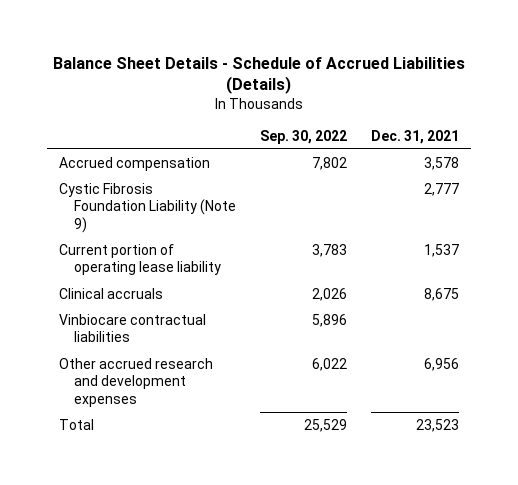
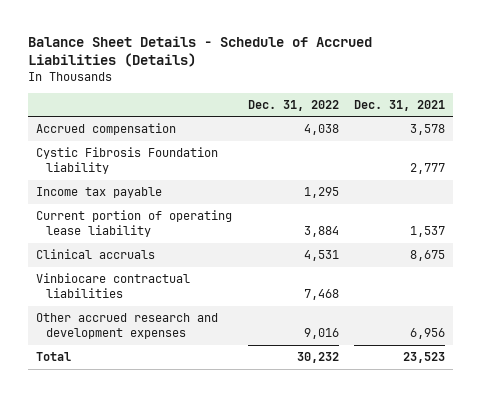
[259,129,347,144] Sep. 30, 2022 -> none
none -> [247,99,339,111] Dec. 31, 2022
[59,182,236,233] Cystic Fibrosis Foundation Liability (Note 9) -> [36,147,219,175] Cystic Fibrosis Foundation liability
none -> [36,187,163,199] Income tax payable

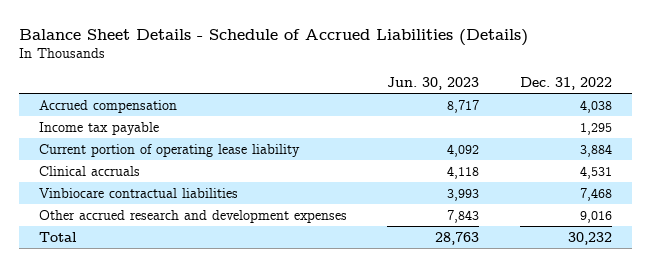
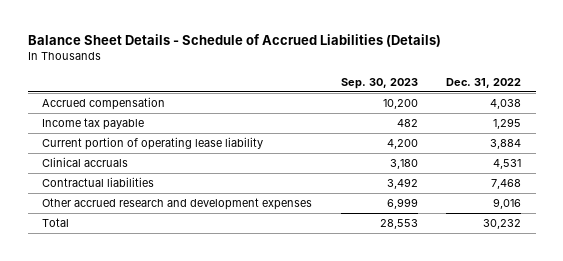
[387,77,480,91] Jun. 30, 2023 -> none
none -> [340,77,418,89] Sep. 30, 2023
[38,187,238,198] Vinbiocare contractual liabilities -> [42,177,155,188] Contractual liabilities

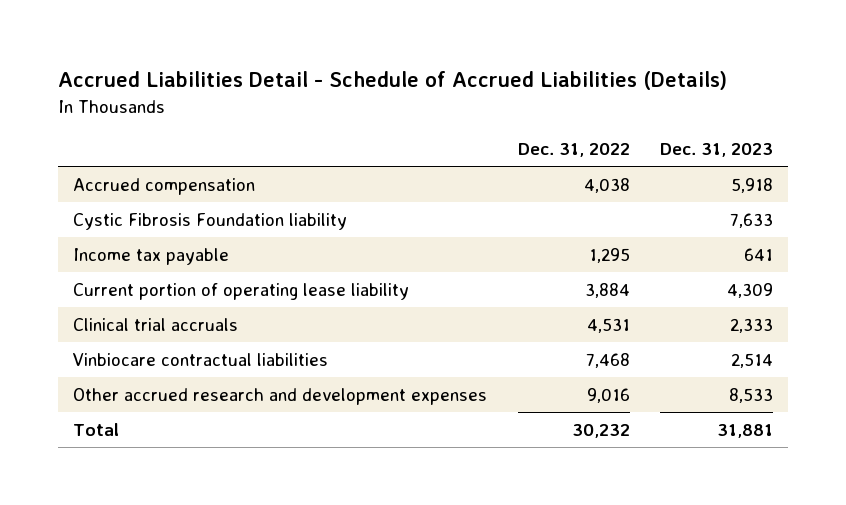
[27,34,441,48] Balance Sheet Details - Schedule of Accrued Liabilities (Details) -> [58,71,728,91] Accrued Liabilities Detail - Schedule of Accrued Liabilities (Details)
[340,77,418,89] Sep. 30, 2023 -> none
none -> [659,143,773,158] Dec. 31, 2023
none -> [73,212,348,230] Cystic Fibrosis Foundation liability
[42,157,129,168] Clinical accruals -> [73,317,239,331] Clinical trial accruals
[42,177,155,188] Contractual liabilities -> [73,352,329,366] Vinbiocare contractual liabilities

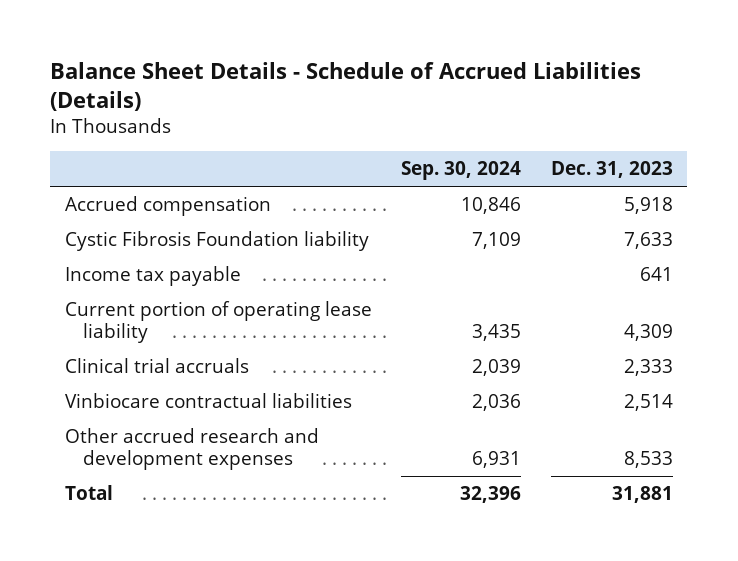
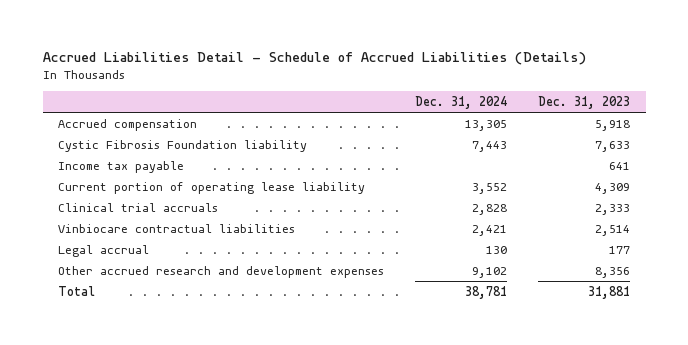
[50,62,642,111] Balance Sheet Details - Schedule of Accrued Liabilities (Details) -> [42,51,586,65] Accrued Liabilities Detail - Schedule of Accrued Liabilities (Details)
[401,161,522,181] Sep. 30, 2024 -> none
none -> [415,95,508,109] Dec. 31, 2024
none -> [58,244,150,257] Legal accrual
[623,451,673,469] 8,533 -> [595,266,631,278] 8,356

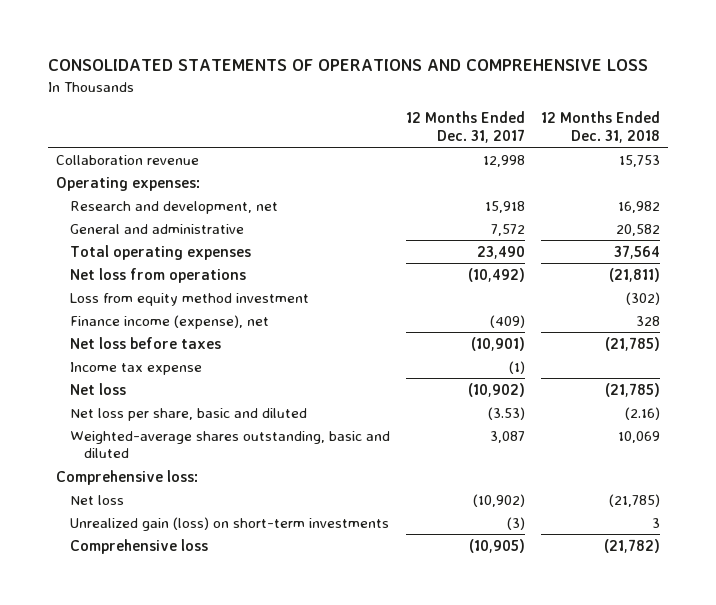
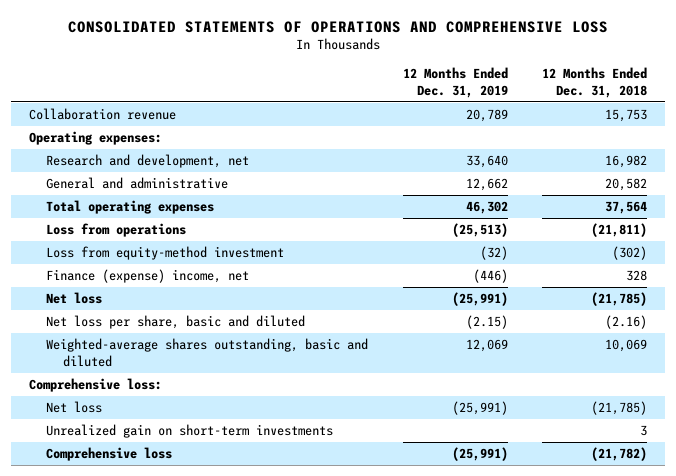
[406,111,526,143] 12 Months Ended Dec. 31, 2017 -> none
none -> [402,67,508,98] 12 Months Ended Dec. 31, 2019
[70,336,222,349] Net loss before taxes -> none
[70,361,203,375] Income tax expense -> none
[70,267,247,283] Net loss from operations -> [46,223,187,238] Loss from operations
[70,292,310,306] Loss from equity method investment -> [46,246,285,261] Loss from equity-method investment
[70,314,270,329] Finance income (expense), net -> [46,269,250,284] Finance (expense) income, net
[70,516,390,531] Unrealized gain (loss) on short-term investments -> [46,424,334,439] Unrealized gain on short-term investments

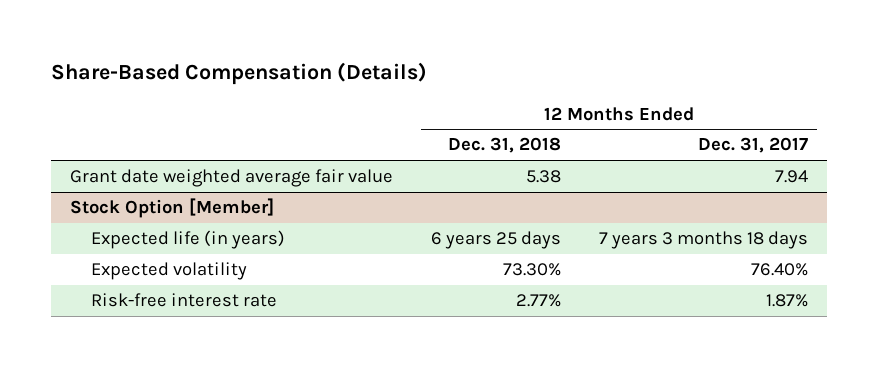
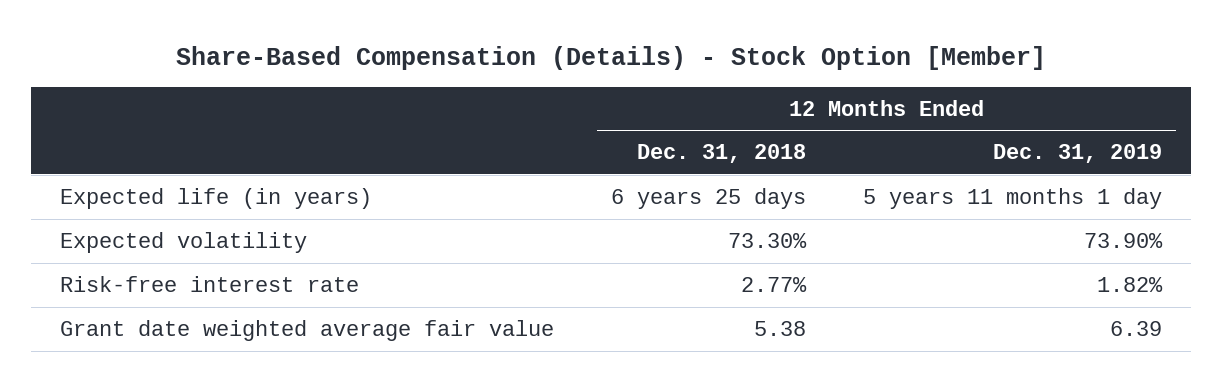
[50,62,427,86] Share-Based Compensation (Details) -> [175,46,1046,71] Share-Based Compensation (Details) - Stock Option [Member]
[697,137,808,154] Dec. 31, 2017 -> none
none -> [993,144,1163,164] Dec. 31, 2019
[69,198,274,219] Stock Option [Member] -> none
[69,169,393,188] Grant date weighted average fair value -> [59,319,554,341] Grant date weighted average fair value

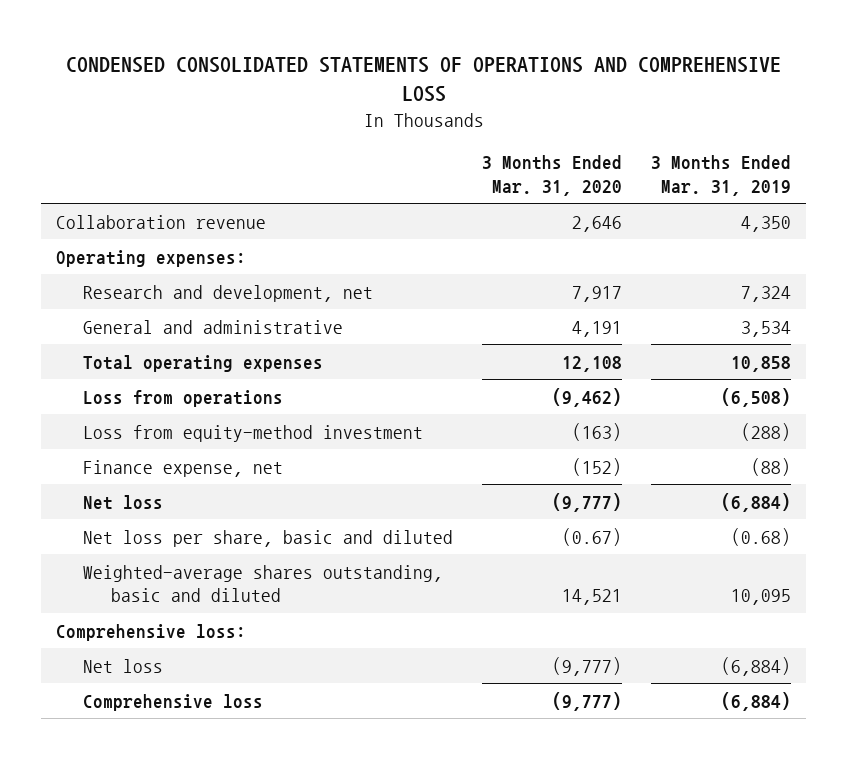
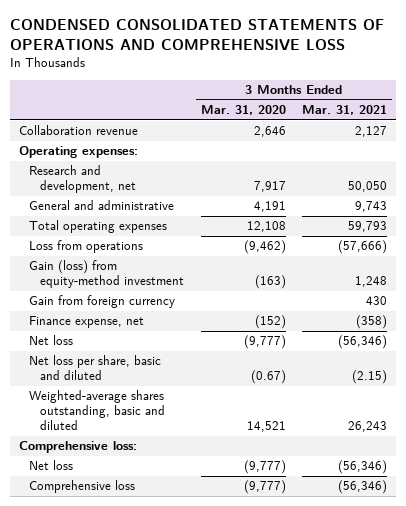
[651,155,792,196] 3 Months Ended Mar. 31, 2019 -> none
none -> [302,105,388,116] Mar. 31, 2021
[83,424,424,442] Loss from equity-method investment -> [29,260,184,289] Gain (loss) from equity-method investment
none -> [29,295,176,309] Gain from foreign currency

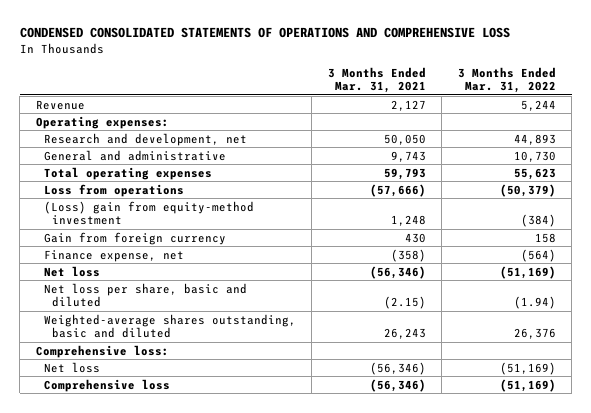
[200,105,286,116] Mar. 31, 2020 -> none
none -> [457,66,556,94] 3 Months Ended Mar. 31, 2022
[18,125,138,136] Collaboration revenue -> [35,99,85,110] Revenue
[29,260,184,289] Gain (loss) from equity-method investment -> [43,200,254,226] (Loss) gain from equity-method investment

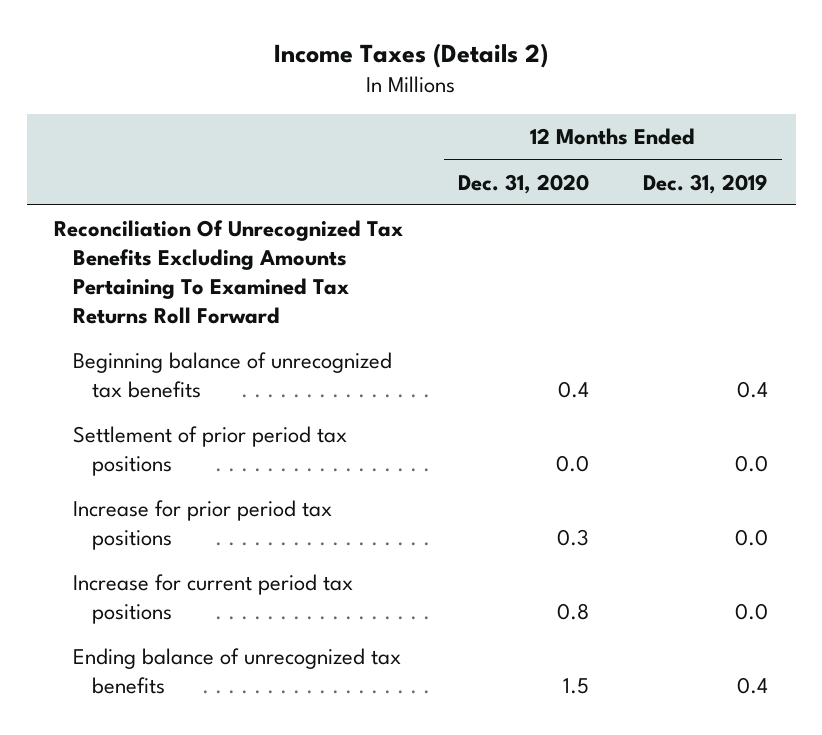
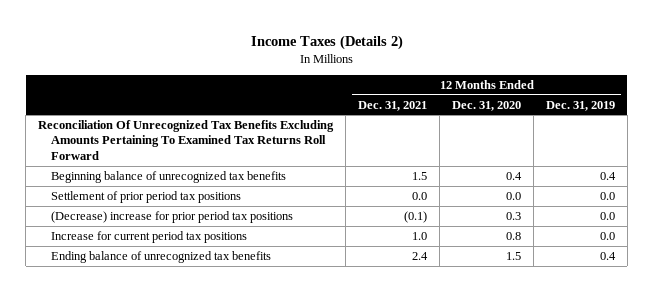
none -> [358,100,428,111] Dec. 31, 2021
[73,499,333,551] Increase for prior period tax positions -> [51,210,294,223] (Decrease) increase for prior period tax positions

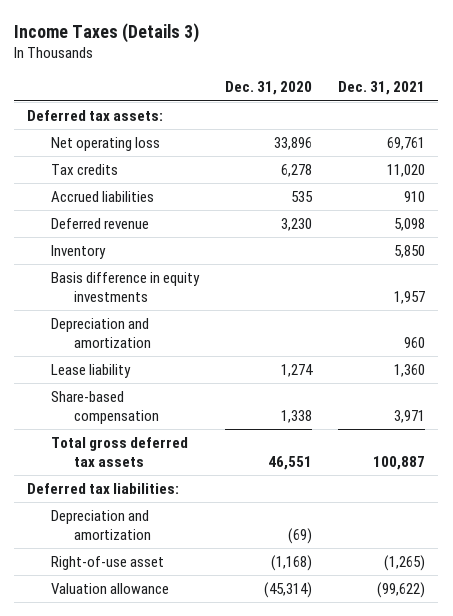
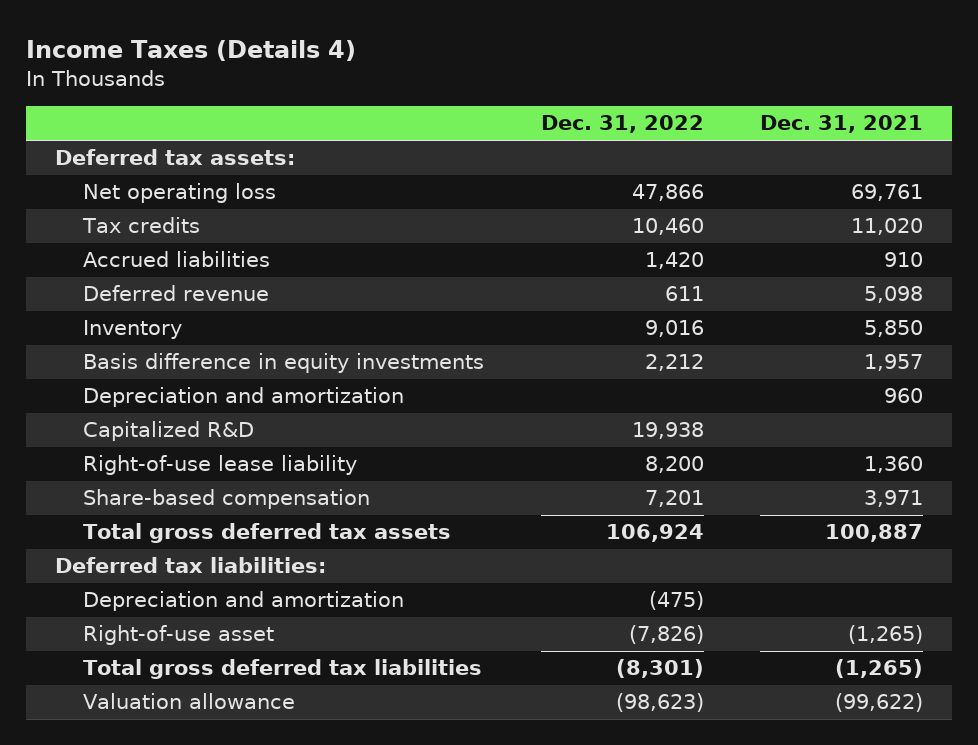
[14,22,200,43] Income Taxes (Details 3) -> [26,39,357,61] Income Taxes (Details 4)
[225,81,313,96] Dec. 31, 2020 -> none
none -> [540,115,704,134] Dec. 31, 2022
none -> [83,421,255,442] Capitalized R&D
[50,363,131,378] Lease liability -> [83,455,358,476] Right-of-use lease liability
none -> [83,659,483,680] Total gross deferred tax liabilities

